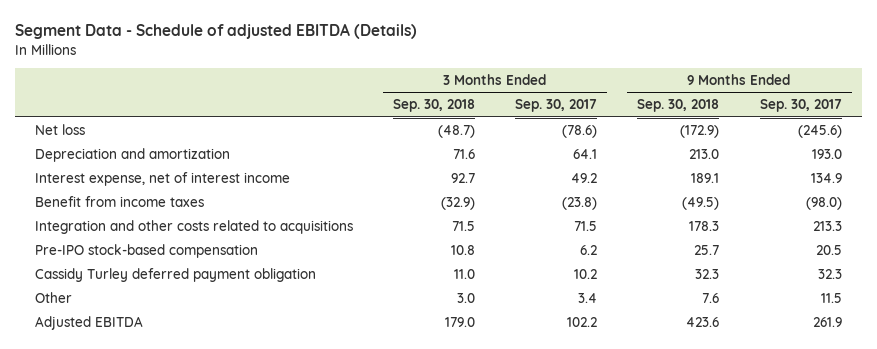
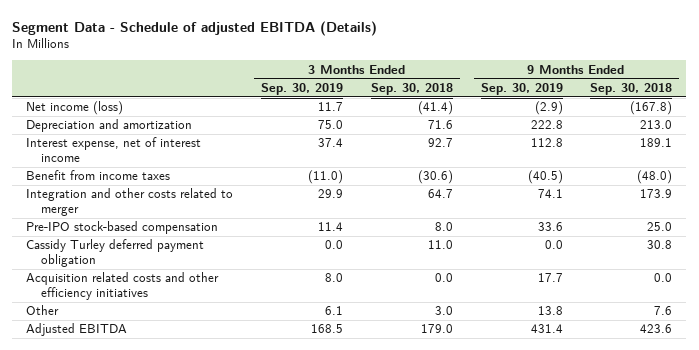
[515,99,598,113] Sep. 30, 2017 -> none
[759,99,842,113] Sep. 30, 2017 -> none
none -> [261,83,344,96] Sep. 30, 2019
none -> [480,83,563,96] Sep. 30, 2019
[35,123,86,135] Net loss -> [26,101,124,116] Net income (loss)
[438,124,476,138] (48.7) -> [417,101,453,116] (41.4)
[680,124,720,138] (172.9) -> [630,101,673,116] (167.8)
[441,196,476,210] (32.9) -> [417,170,453,185] (30.6)
[682,196,720,210] (49.5) -> [637,170,673,185] (48.0)
[35,219,354,234] Integration and other costs related to acquisitions -> [26,188,234,217] Integration and other costs related to merger
[452,220,476,231] 71.5 -> [427,189,453,199] 64.7
[689,220,720,231] 178.3 -> [640,189,673,199] 173.9
[451,244,476,255] 10.8 -> [434,222,453,232] 8.0
[694,244,720,255] 25.7 -> [647,222,673,232] 25.0
[695,268,720,279] 32.3 -> [647,240,673,250] 30.8
none -> [26,272,220,301] Acquisition related costs and other efficiency initiatives

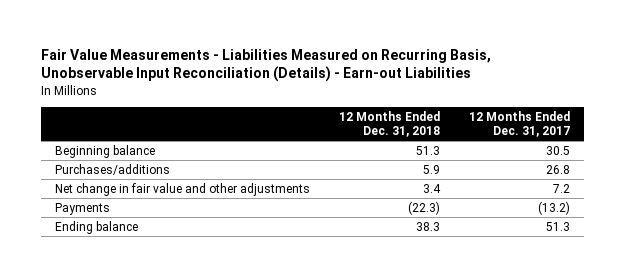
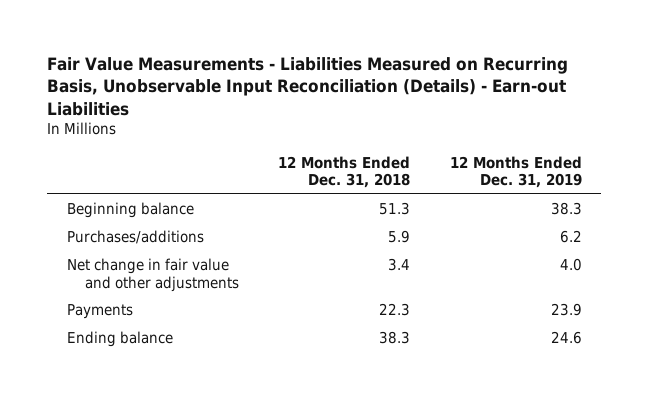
[468,110,570,138] 12 Months Ended Dec. 31, 2017 -> none
none -> [449,155,582,189] 12 Months Ended Dec. 31, 2019
[407,200,440,215] (22.3) -> [379,303,411,317] 22.3

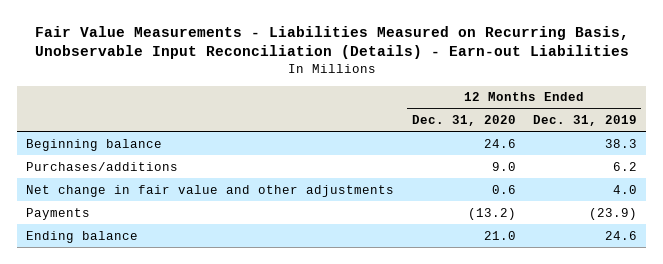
[278,155,411,189] 12 Months Ended Dec. 31, 2018 -> none
none -> [411,115,516,127] Dec. 31, 2020
[550,303,582,317] 23.9 -> [589,207,638,220] (23.9)

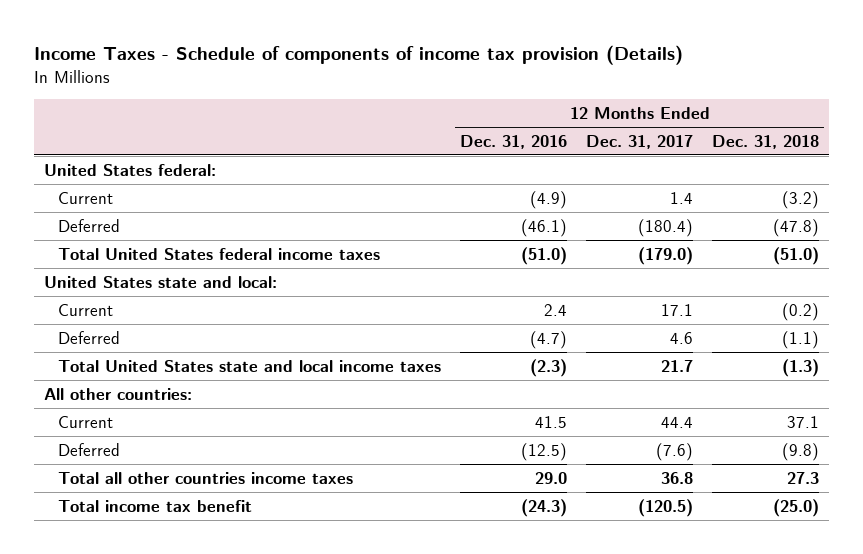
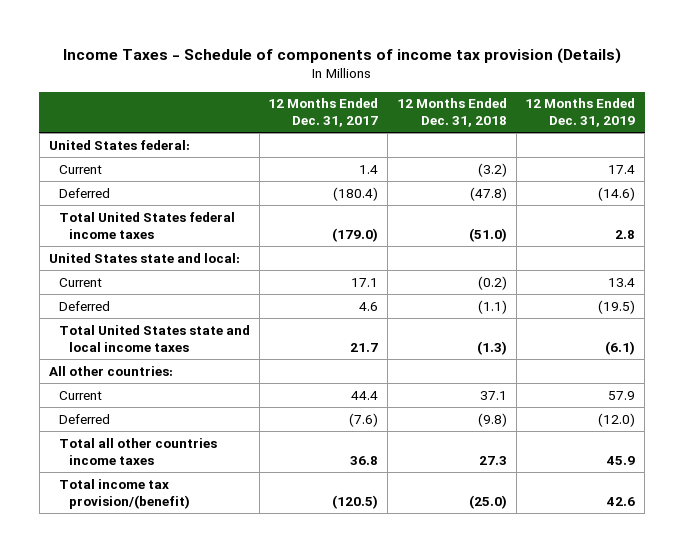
[460,134,568,149] Dec. 31, 2016 -> none
none -> [525,98,636,128] 12 Months Ended Dec. 31, 2019
[58,499,253,512] Total income tax benefit -> [58,478,191,509] Total income tax provision/(benefit)

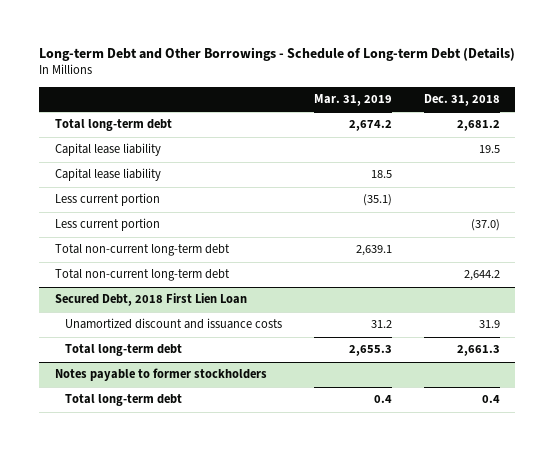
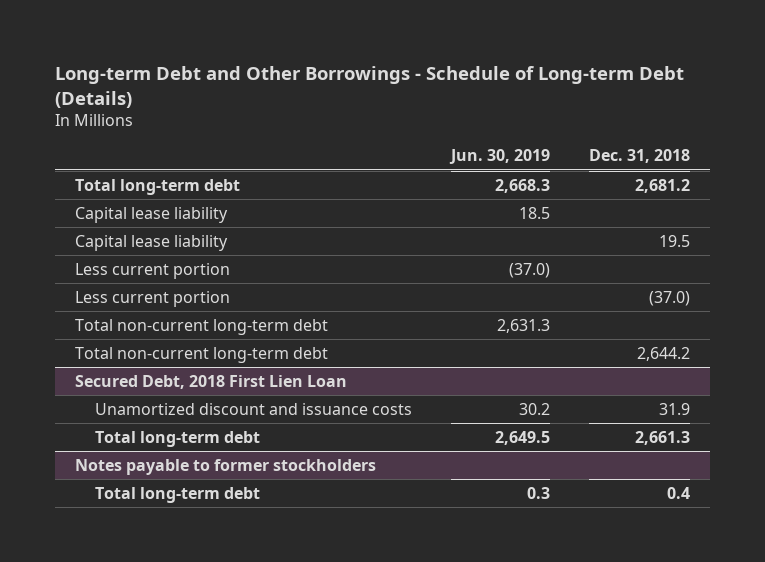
[313,94,392,107] Mar. 31, 2019 -> none
none -> [449,149,551,165] Jun. 30, 2019
[54,143,161,157] Capital lease liability -> [74,234,228,251] Capital lease liability

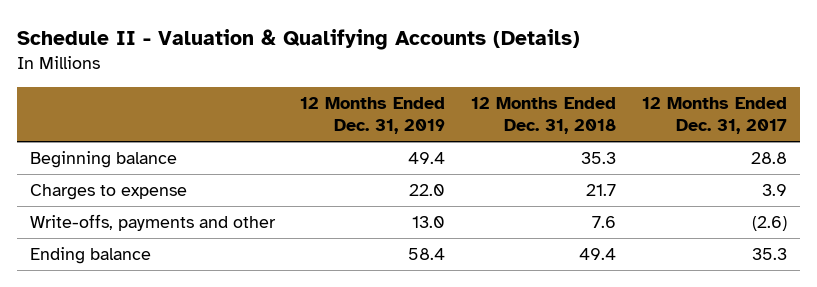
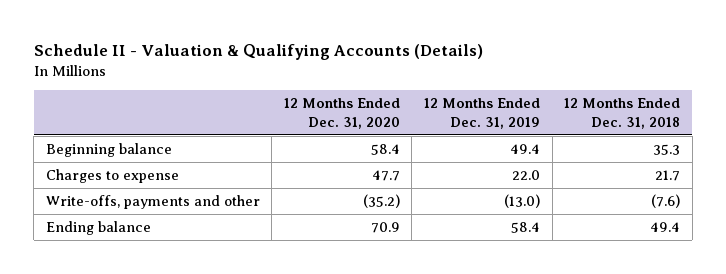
[641,97,787,135] 12 Months Ended Dec. 31, 2017 -> none
none -> [283,98,400,130] 12 Months Ended Dec. 31, 2020
[412,216,446,229] 13.0 -> [503,193,540,208] (13.0)
[592,216,617,229] 7.6 -> [651,193,681,208] (7.6)

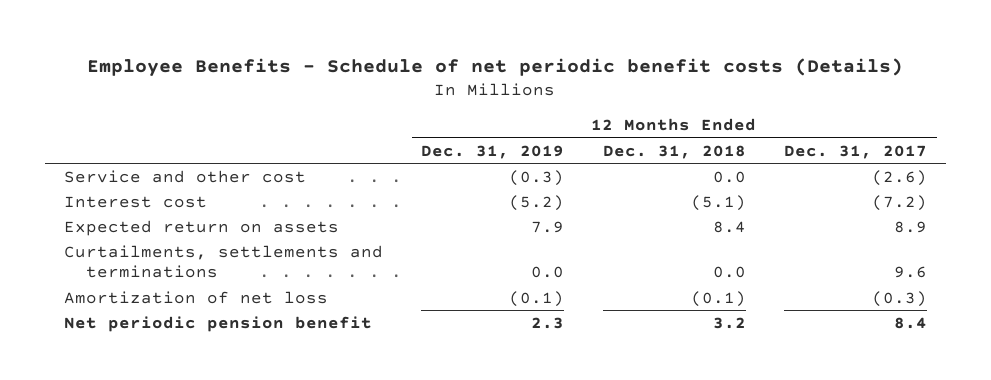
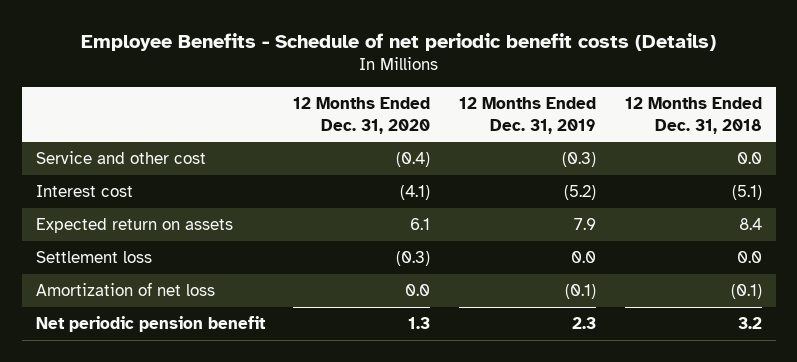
[783,144,927,159] Dec. 31, 2017 -> none
none -> [293,97,431,134] 12 Months Ended Dec. 31, 2020
[63,244,383,279] Curtailments, settlements and terminations -> none
none -> [35,251,152,264] Settlement loss

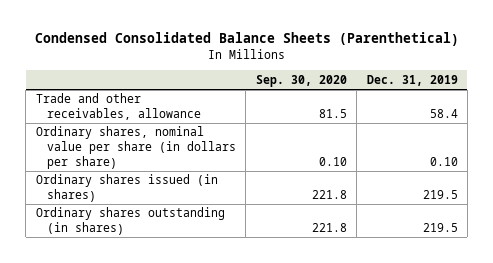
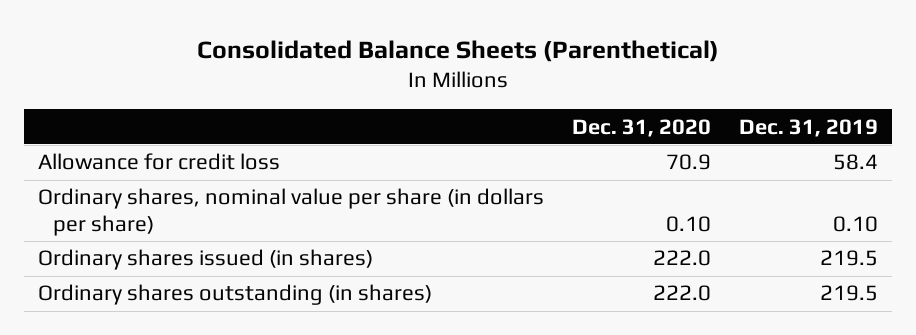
[34,32,459,47] Condensed Consolidated Balance Sheets (Parenthetical) -> [196,39,719,62] Consolidated Balance Sheets (Parenthetical)
[255,74,347,87] Sep. 30, 2020 -> none
none -> [571,118,711,137] Dec. 31, 2020
[35,93,201,121] Trade and other receivables, allowance -> [37,153,280,171] Allowance for credit loss

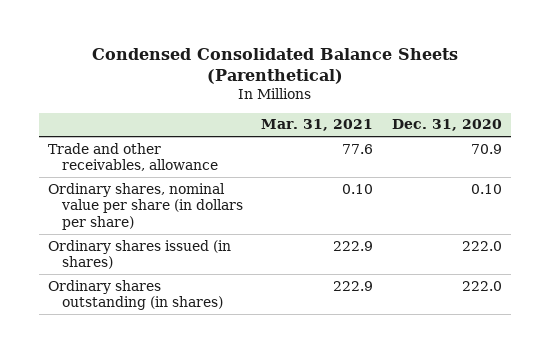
[196,39,719,62] Consolidated Balance Sheets (Parenthetical) -> [92,48,459,84] Condensed Consolidated Balance Sheets (Parenthetical)
[739,118,879,137] Dec. 31, 2019 -> none
none -> [261,119,374,132] Mar. 31, 2021
[37,153,280,171] Allowance for credit loss -> [48,142,218,172] Trade and other receivables, allowance

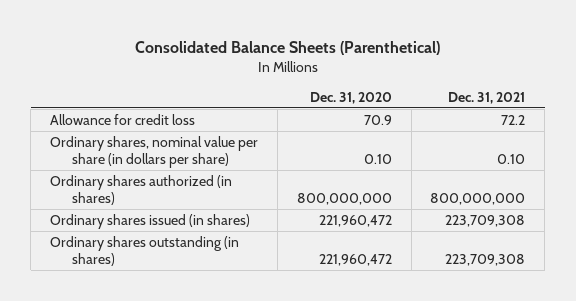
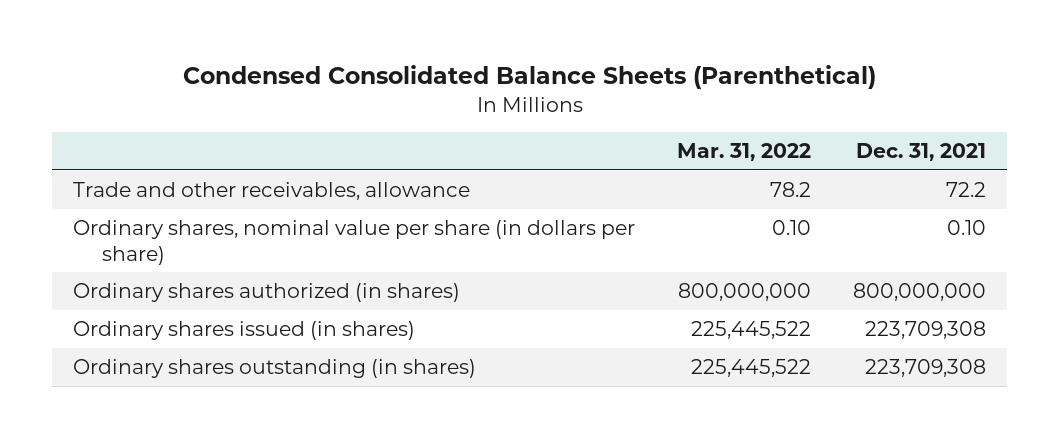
[134,40,440,55] Consolidated Balance Sheets (Parenthetical) -> [182,64,876,89] Condensed Consolidated Balance Sheets (Parenthetical)
[309,91,392,104] Dec. 31, 2020 -> none
none -> [677,143,812,162] Mar. 31, 2022
[50,114,196,126] Allowance for credit loss -> [73,182,471,201] Trade and other receivables, allowance

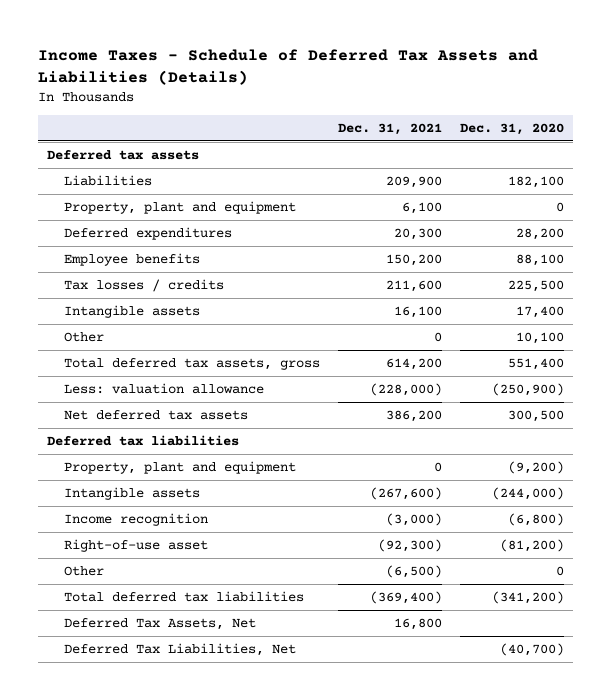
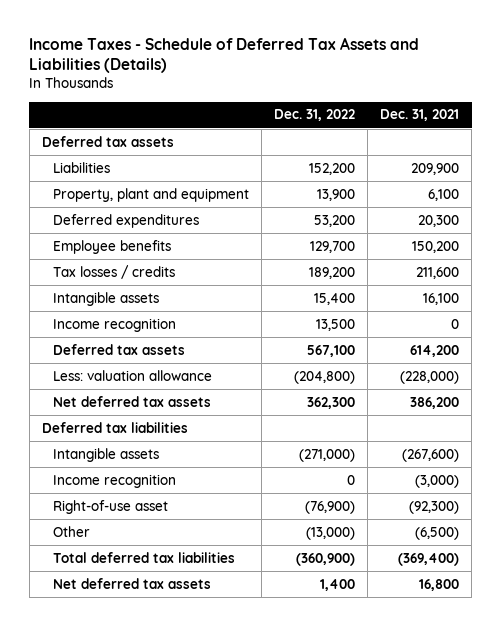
[459,123,564,136] Dec. 31, 2020 -> none
none -> [274,109,356,122] Dec. 31, 2022
[64,332,105,343] Other -> none
none -> [53,317,177,332] Income recognition
[64,358,321,371] Total deferred tax assets, gross -> [53,343,186,355] Deferred tax assets
[64,461,297,475] Property, plant and equipment -> none
[64,643,297,657] Deferred Tax Liabilities, Net -> none
[64,618,257,631] Deferred Tax Assets, Net -> [53,577,212,589] Net deferred tax assets

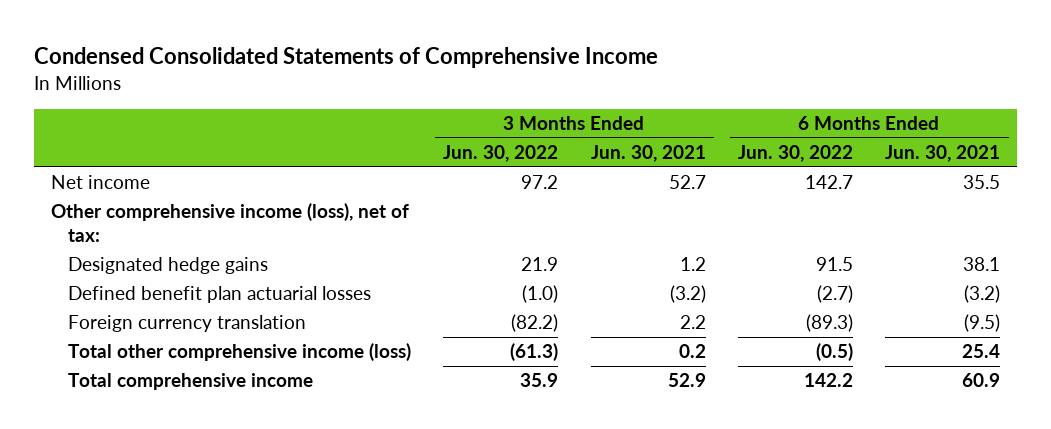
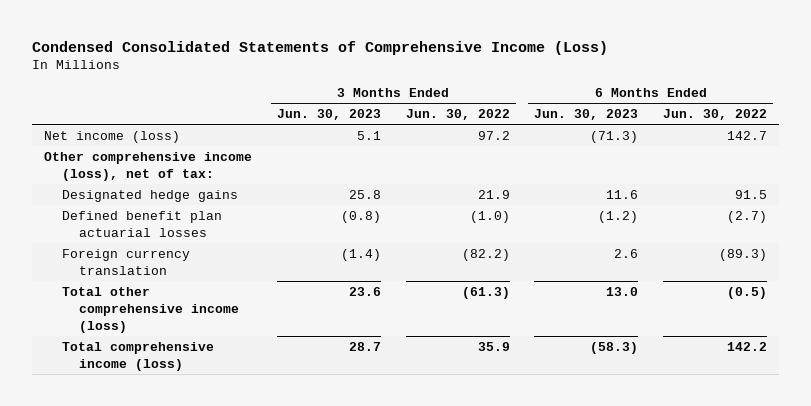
[34,47,659,69] Condensed Consolidated Statements of Comprehensive Income -> [31,40,608,55] Condensed Consolidated Statements of Comprehensive Income (Loss)
[590,145,706,163] Jun. 30, 2021 -> none
[885,145,1001,163] Jun. 30, 2021 -> none
none -> [276,109,381,121] Jun. 30, 2023
none -> [534,109,639,121] Jun. 30, 2023
[50,175,150,190] Net income -> [43,130,180,143] Net income (loss)
[67,373,313,391] Total comprehensive income -> [61,341,214,371] Total comprehensive income (loss)

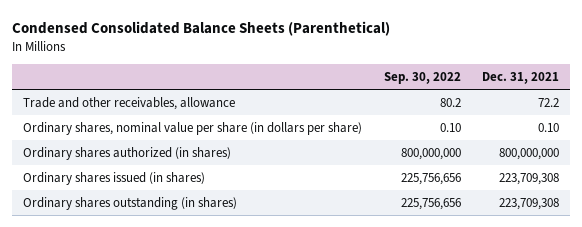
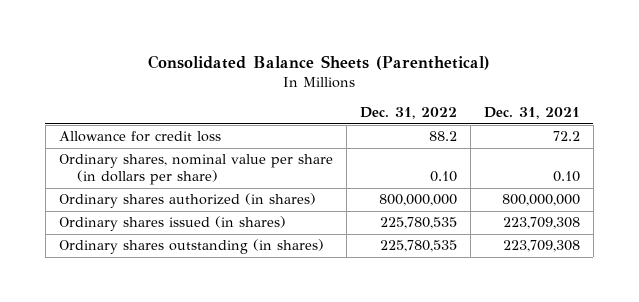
[12,20,391,36] Condensed Consolidated Balance Sheets (Parenthetical) -> [148,54,491,70] Consolidated Balance Sheets (Parenthetical)
[383,72,461,85] Sep. 30, 2022 -> none
none -> [359,107,457,120] Dec. 31, 2022
[23,97,236,111] Trade and other receivables, allowance -> [58,131,221,143] Allowance for credit loss

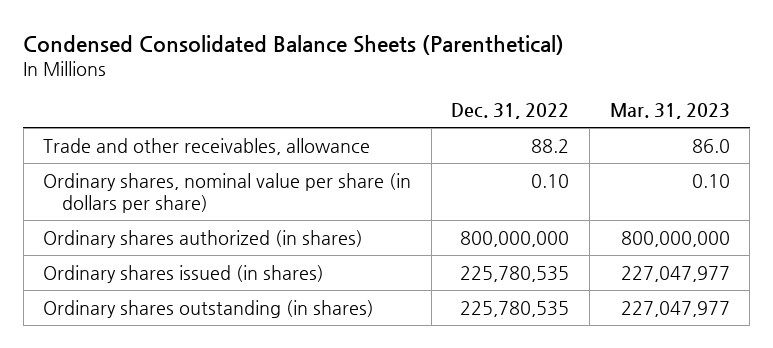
[148,54,491,70] Consolidated Balance Sheets (Parenthetical) -> [23,34,565,55] Condensed Consolidated Balance Sheets (Parenthetical)
[483,107,580,120] Dec. 31, 2021 -> none
none -> [609,103,730,120] Mar. 31, 2023
[58,131,221,143] Allowance for credit loss -> [43,137,371,155] Trade and other receivables, allowance

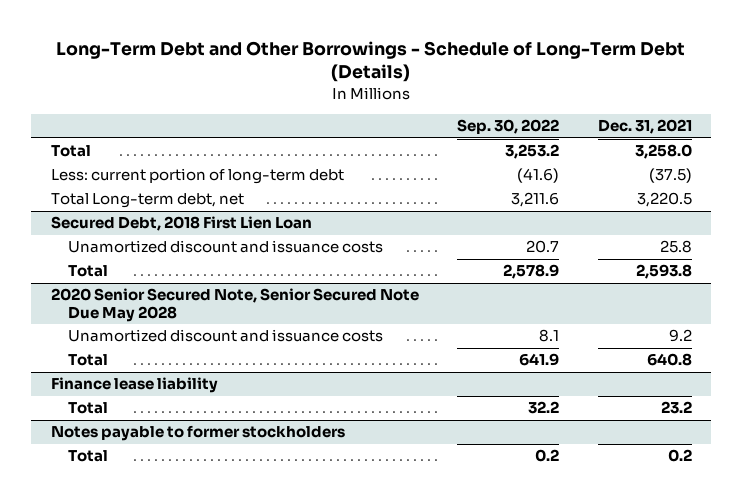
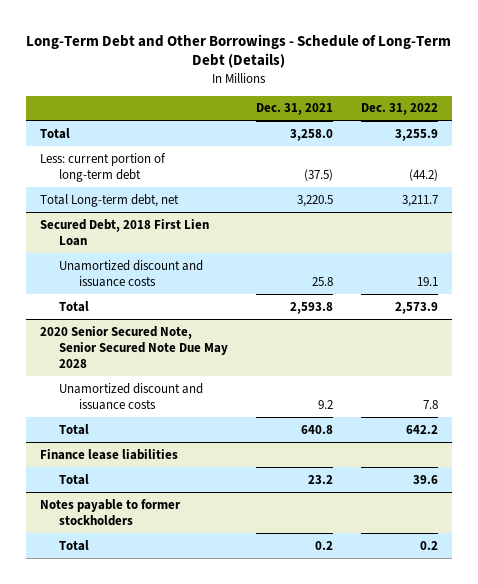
[457,119,560,135] Sep. 30, 2022 -> none
none -> [361,103,439,116] Dec. 31, 2022
[50,377,218,394] Finance lease liability -> [39,448,178,460] Finance lease liabilities

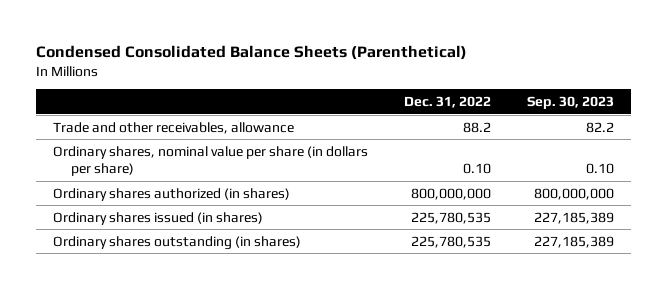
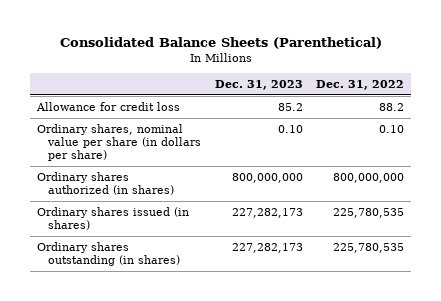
[35,44,467,60] Condensed Consolidated Balance Sheets (Parenthetical) -> [59,37,382,50] Consolidated Balance Sheets (Parenthetical)
[526,95,614,109] Sep. 30, 2023 -> none
none -> [214,80,303,91] Dec. 31, 2023
[53,121,295,134] Trade and other receivables, allowance -> [35,101,180,111] Allowance for credit loss

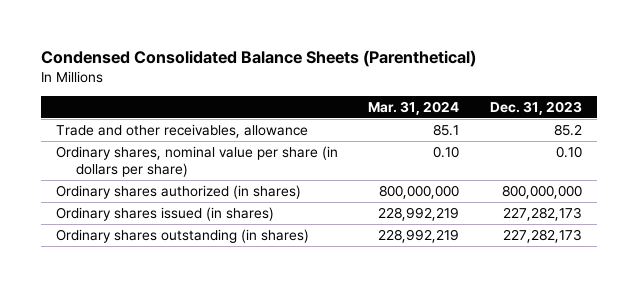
[59,37,382,50] Consolidated Balance Sheets (Parenthetical) -> [40,49,476,67] Condensed Consolidated Balance Sheets (Parenthetical)
[316,80,405,91] Dec. 31, 2022 -> none
none -> [368,101,460,116] Mar. 31, 2024
[35,101,180,111] Allowance for credit loss -> [55,123,308,138] Trade and other receivables, allowance

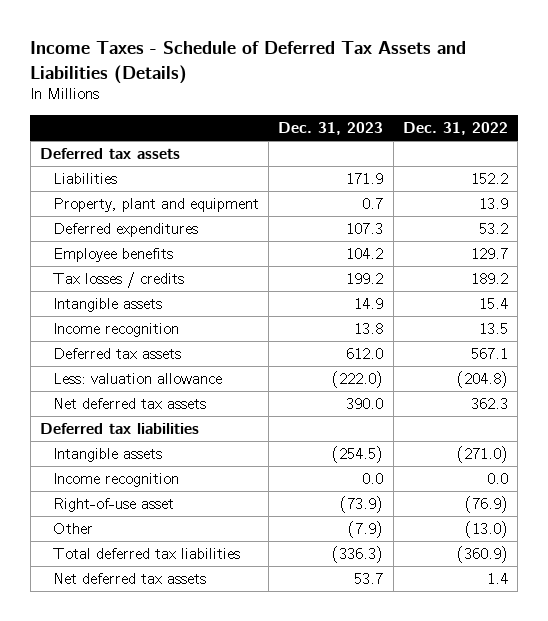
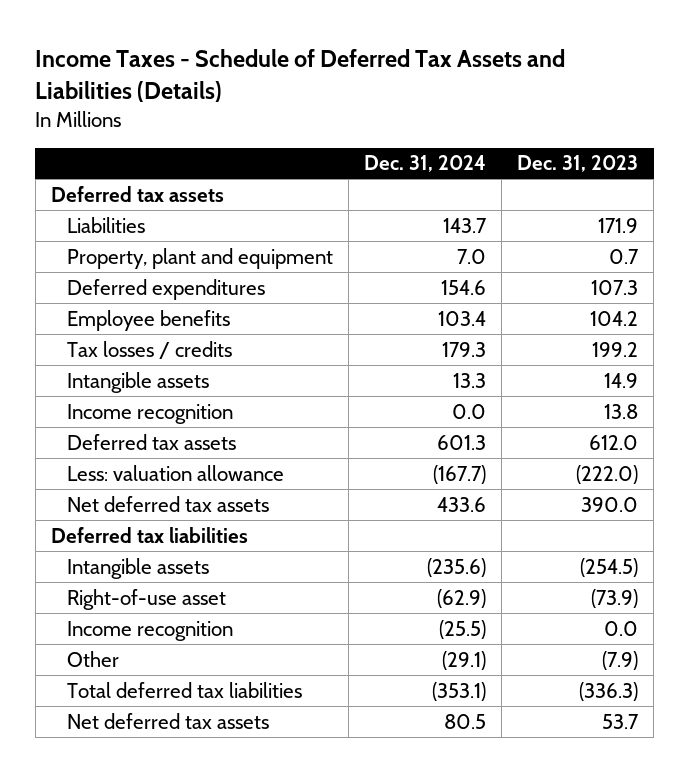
[403,121,509,135] Dec. 31, 2022 -> none
none -> [364,155,487,173] Dec. 31, 2024
[52,473,179,488] Income recognition -> [67,620,234,641] Income recognition

